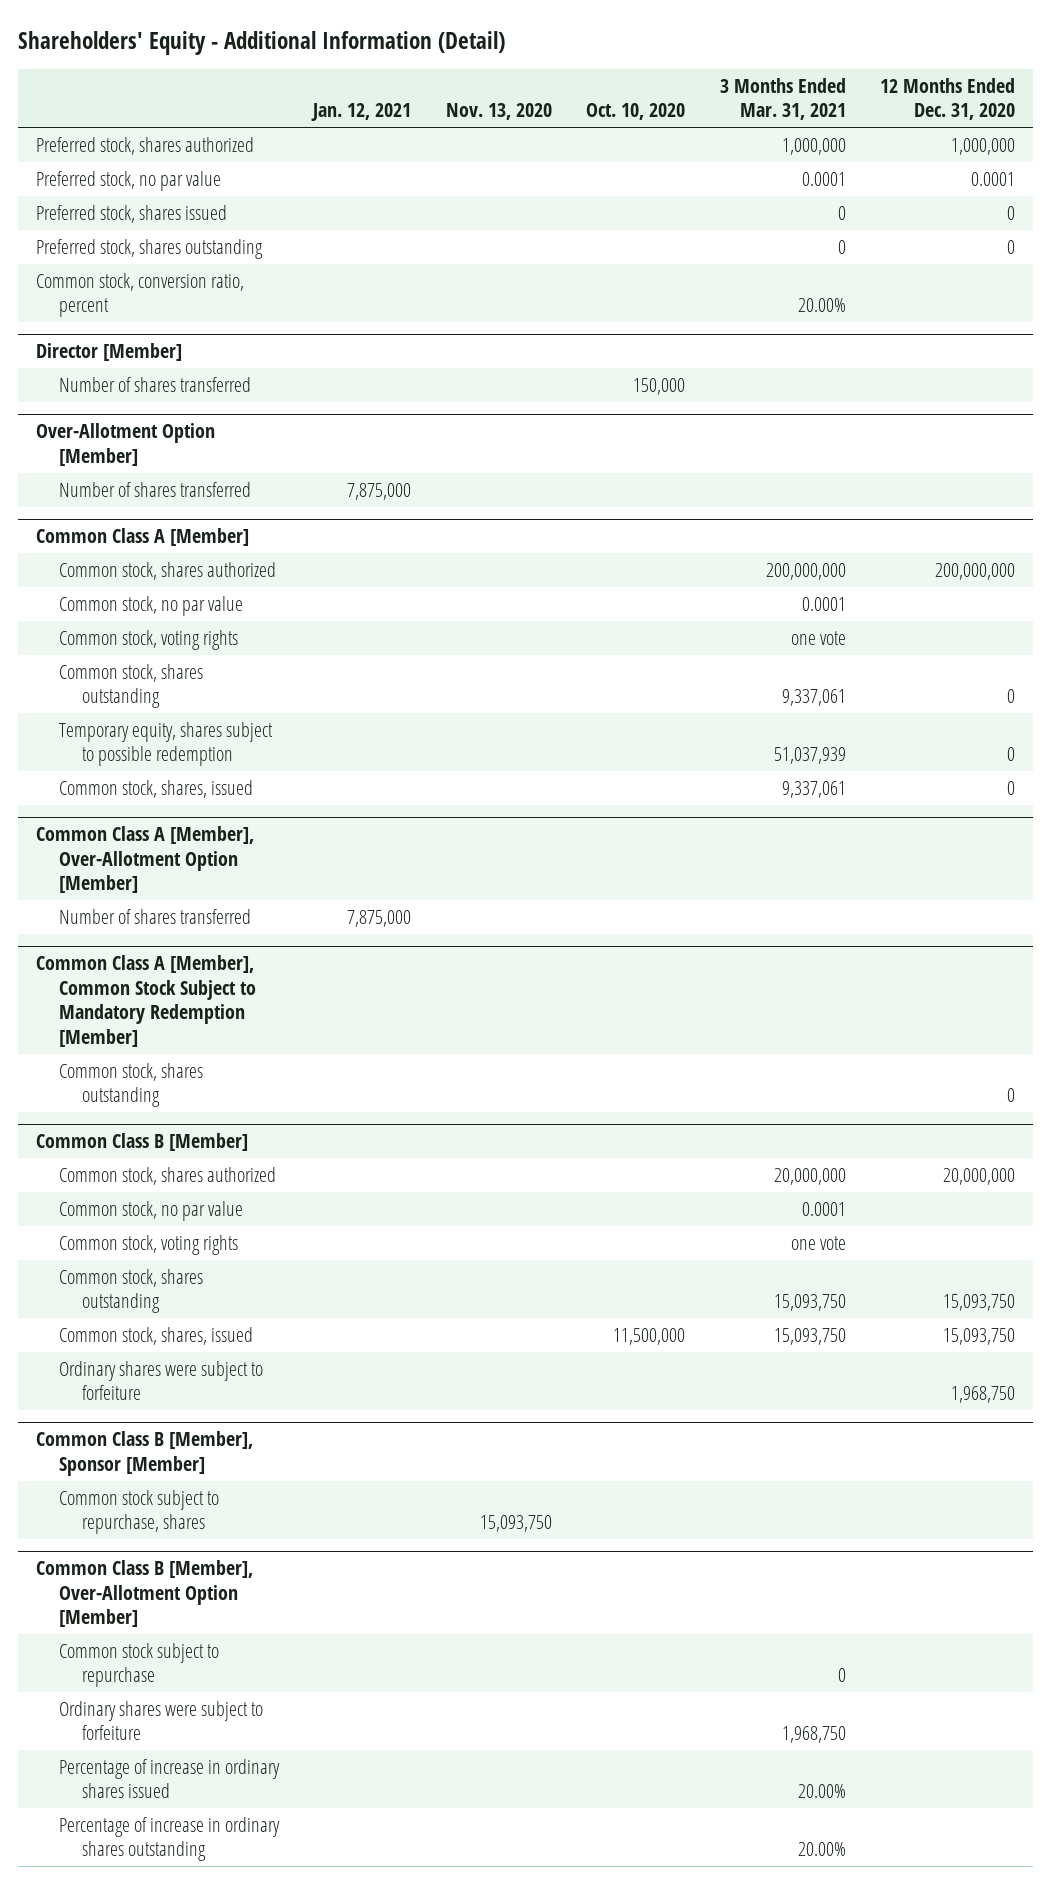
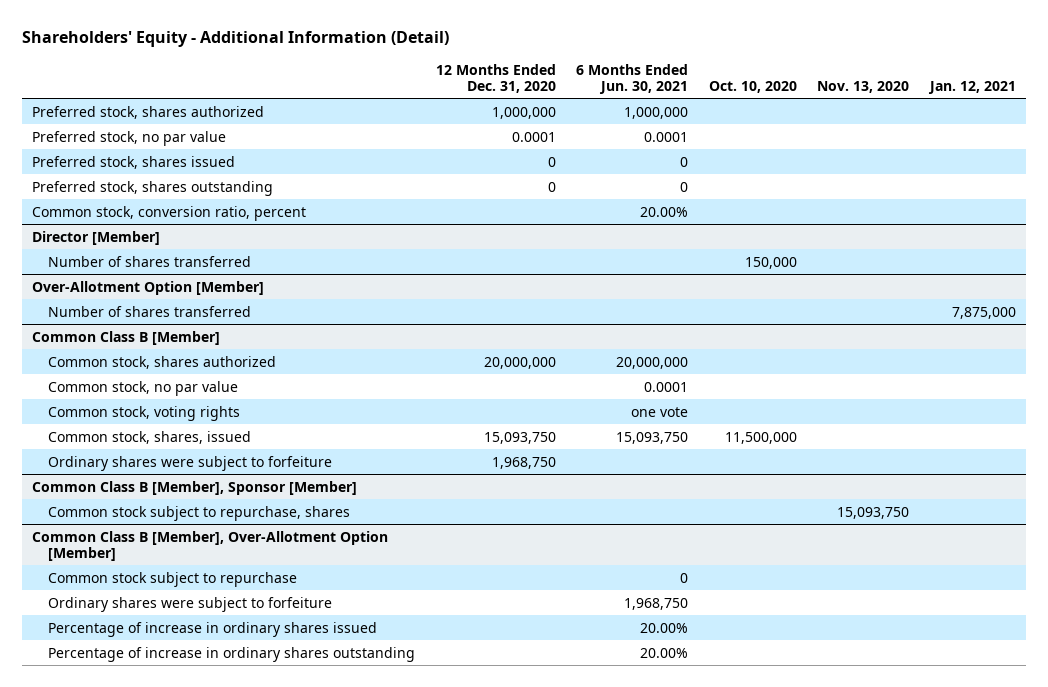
[719,77,846,121] 3 Months Ended Mar. 31, 2021 -> none
none -> [576,63,689,94] 6 Months Ended Jun. 30, 2021
[35,528,249,547] Common Class A [Member] -> none
[58,561,276,580] Common stock, shares authorized -> none
[58,595,243,616] Common stock, no par value -> none
[58,629,238,650] Common stock, voting rights -> none
[58,663,203,709] Common stock, shares outstanding -> none
[58,721,273,767] Temporary equity, shares subject to possible redemption -> none
[58,779,253,798] Common stock, shares, issued -> none
[35,826,254,894] Common Class A [Member], Over-Allotment Option [Member] -> none
[58,908,251,924] Number of shares transferred -> none
[35,955,256,1047] Common Class A [Member], Common Stock Subject to Mandatory Redemption [Member] -> none
[58,1062,203,1108] Common stock, shares outstanding -> none
[58,1268,203,1314] Common stock, shares outstanding -> none

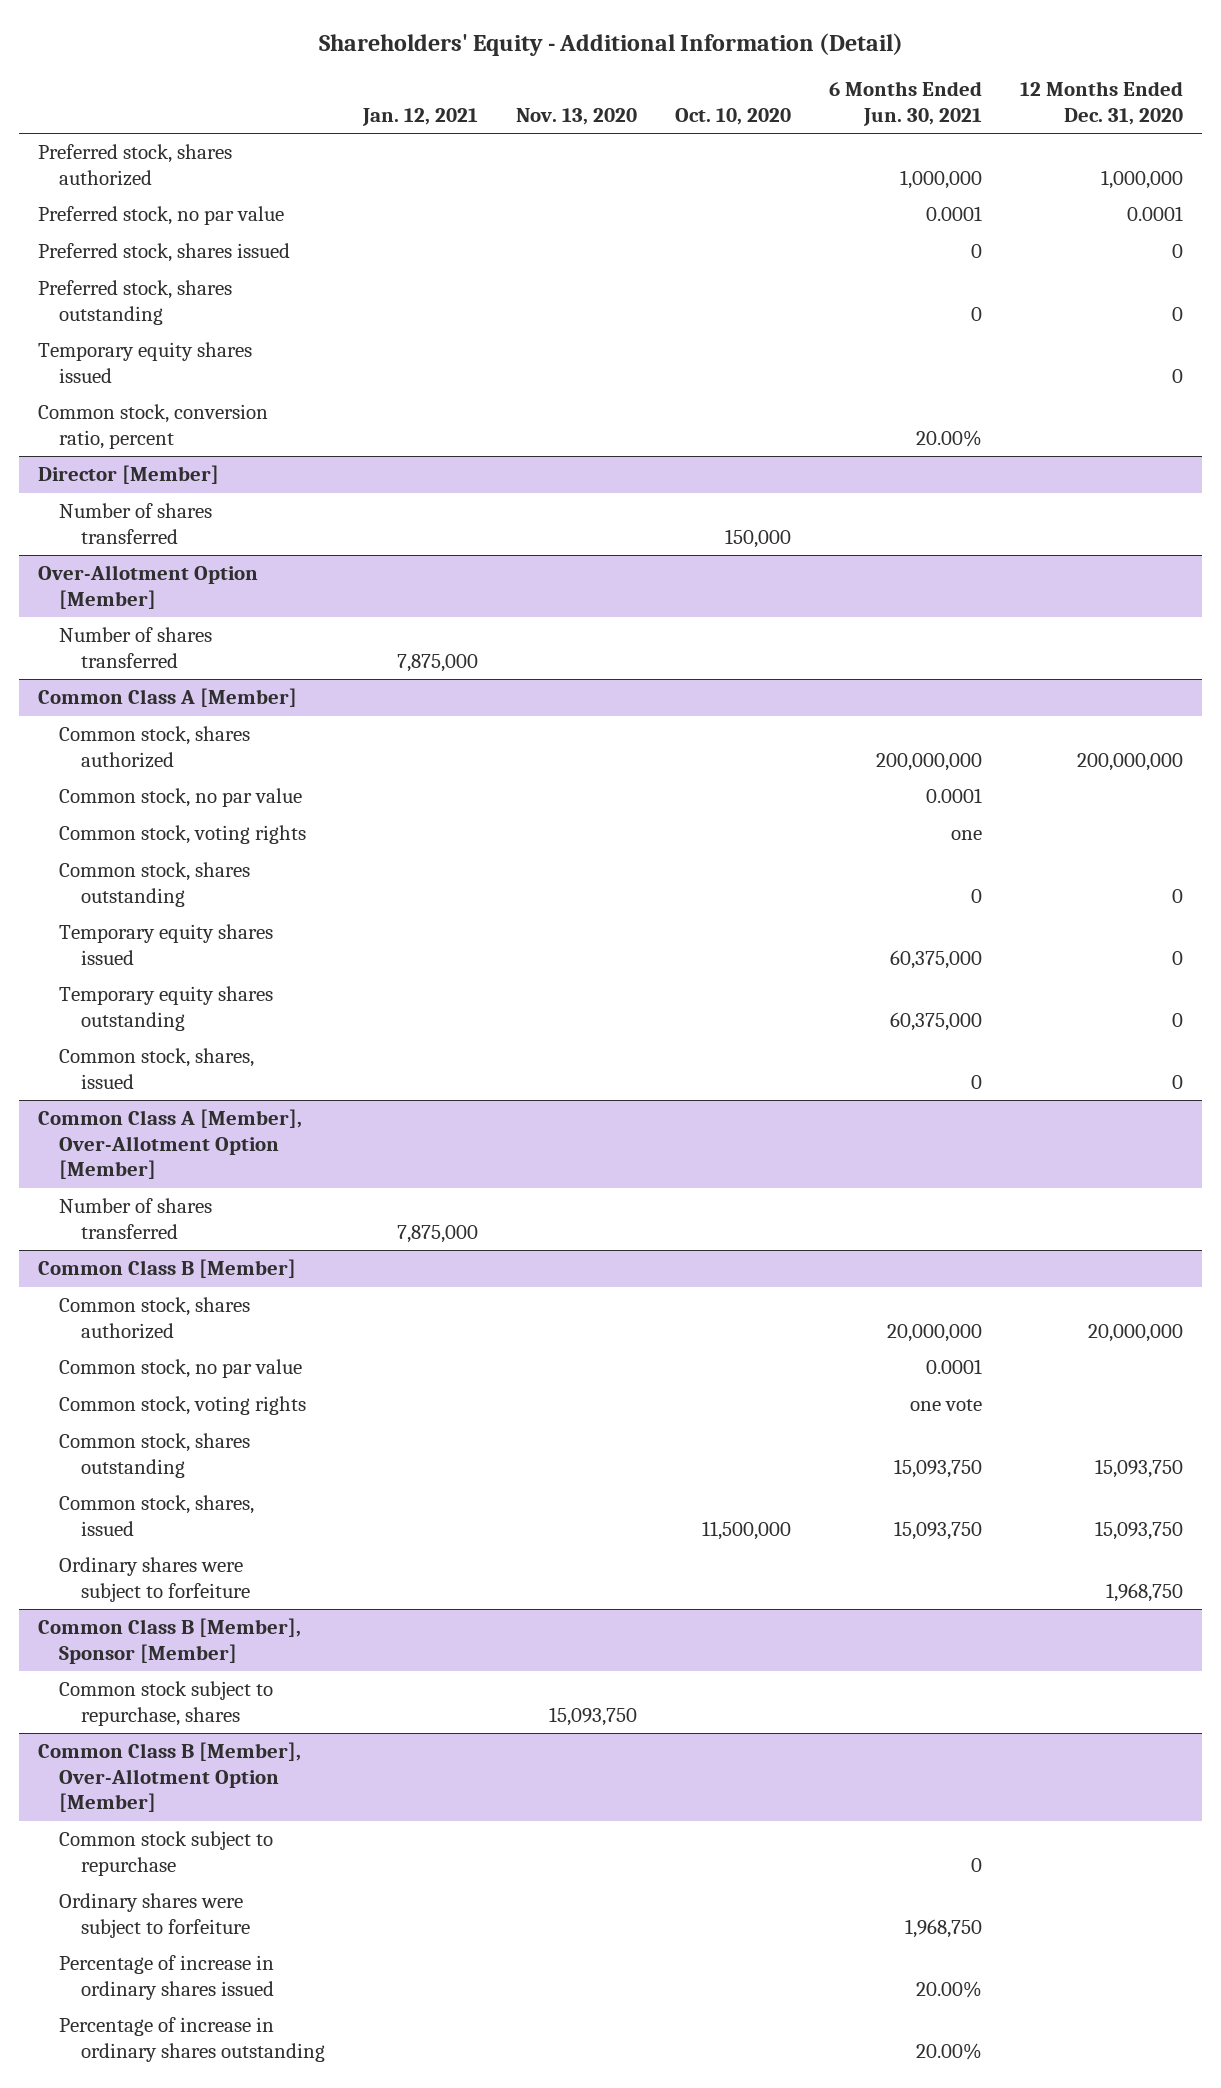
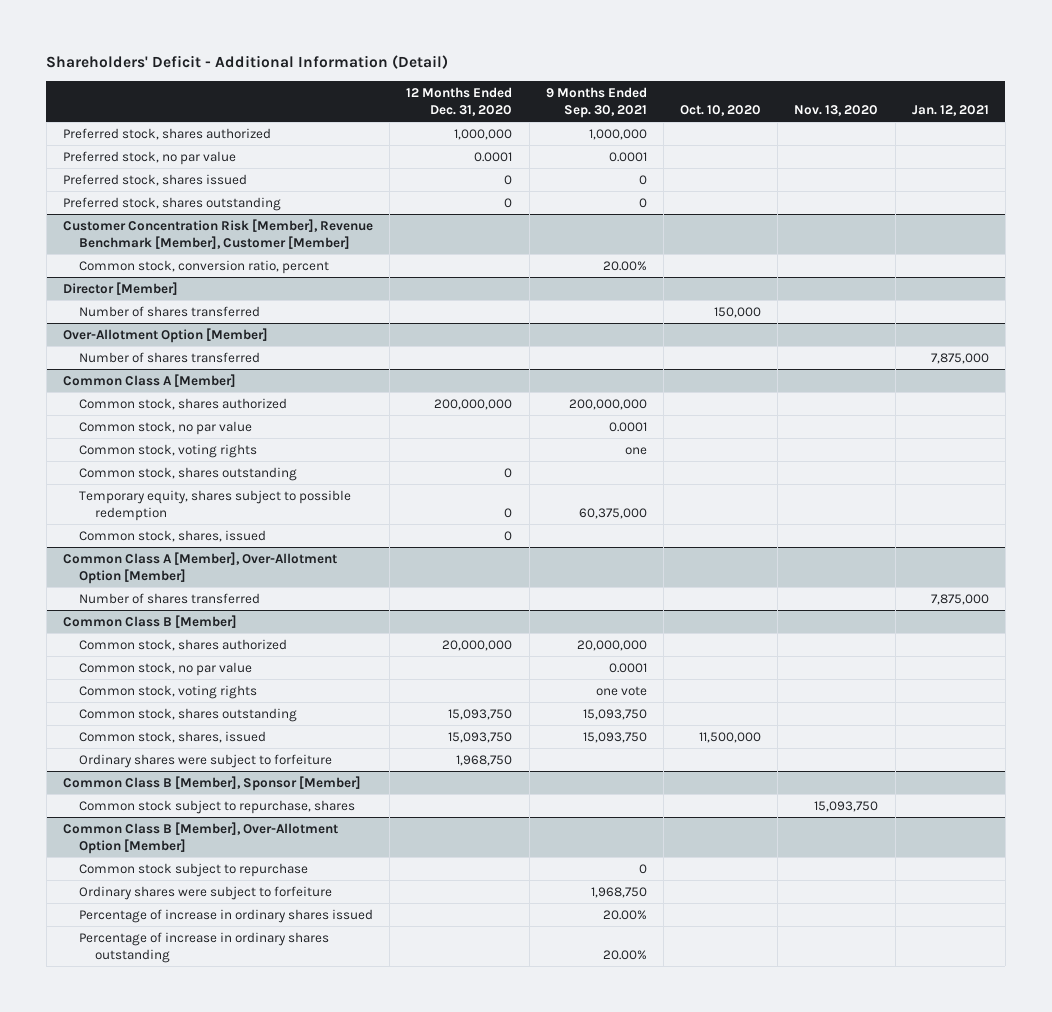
[318,32,903,56] Shareholders' Equity - Additional Information (Detail) -> [46,55,449,70] Shareholders' Deficit - Additional Information (Detail)
[829,81,983,126] 6 Months Ended Jun. 30, 2021 -> none
none -> [545,86,647,119] 9 Months Ended Sep. 30, 2021
[38,342,253,383] Temporary equity shares issued -> none
[38,404,269,449] Common stock, conversion ratio, percent -> none
none -> [62,218,373,250] Customer Concentration Risk [Member], Revenue Benchmark [Member], Customer [Member]
none -> [78,259,329,274] Common stock, conversion ratio, percent
[59,924,274,965] Temporary equity shares issued -> none
[59,986,274,1031] Temporary equity shares outstanding -> [78,489,351,522] Temporary equity, shares subject to possible redemption

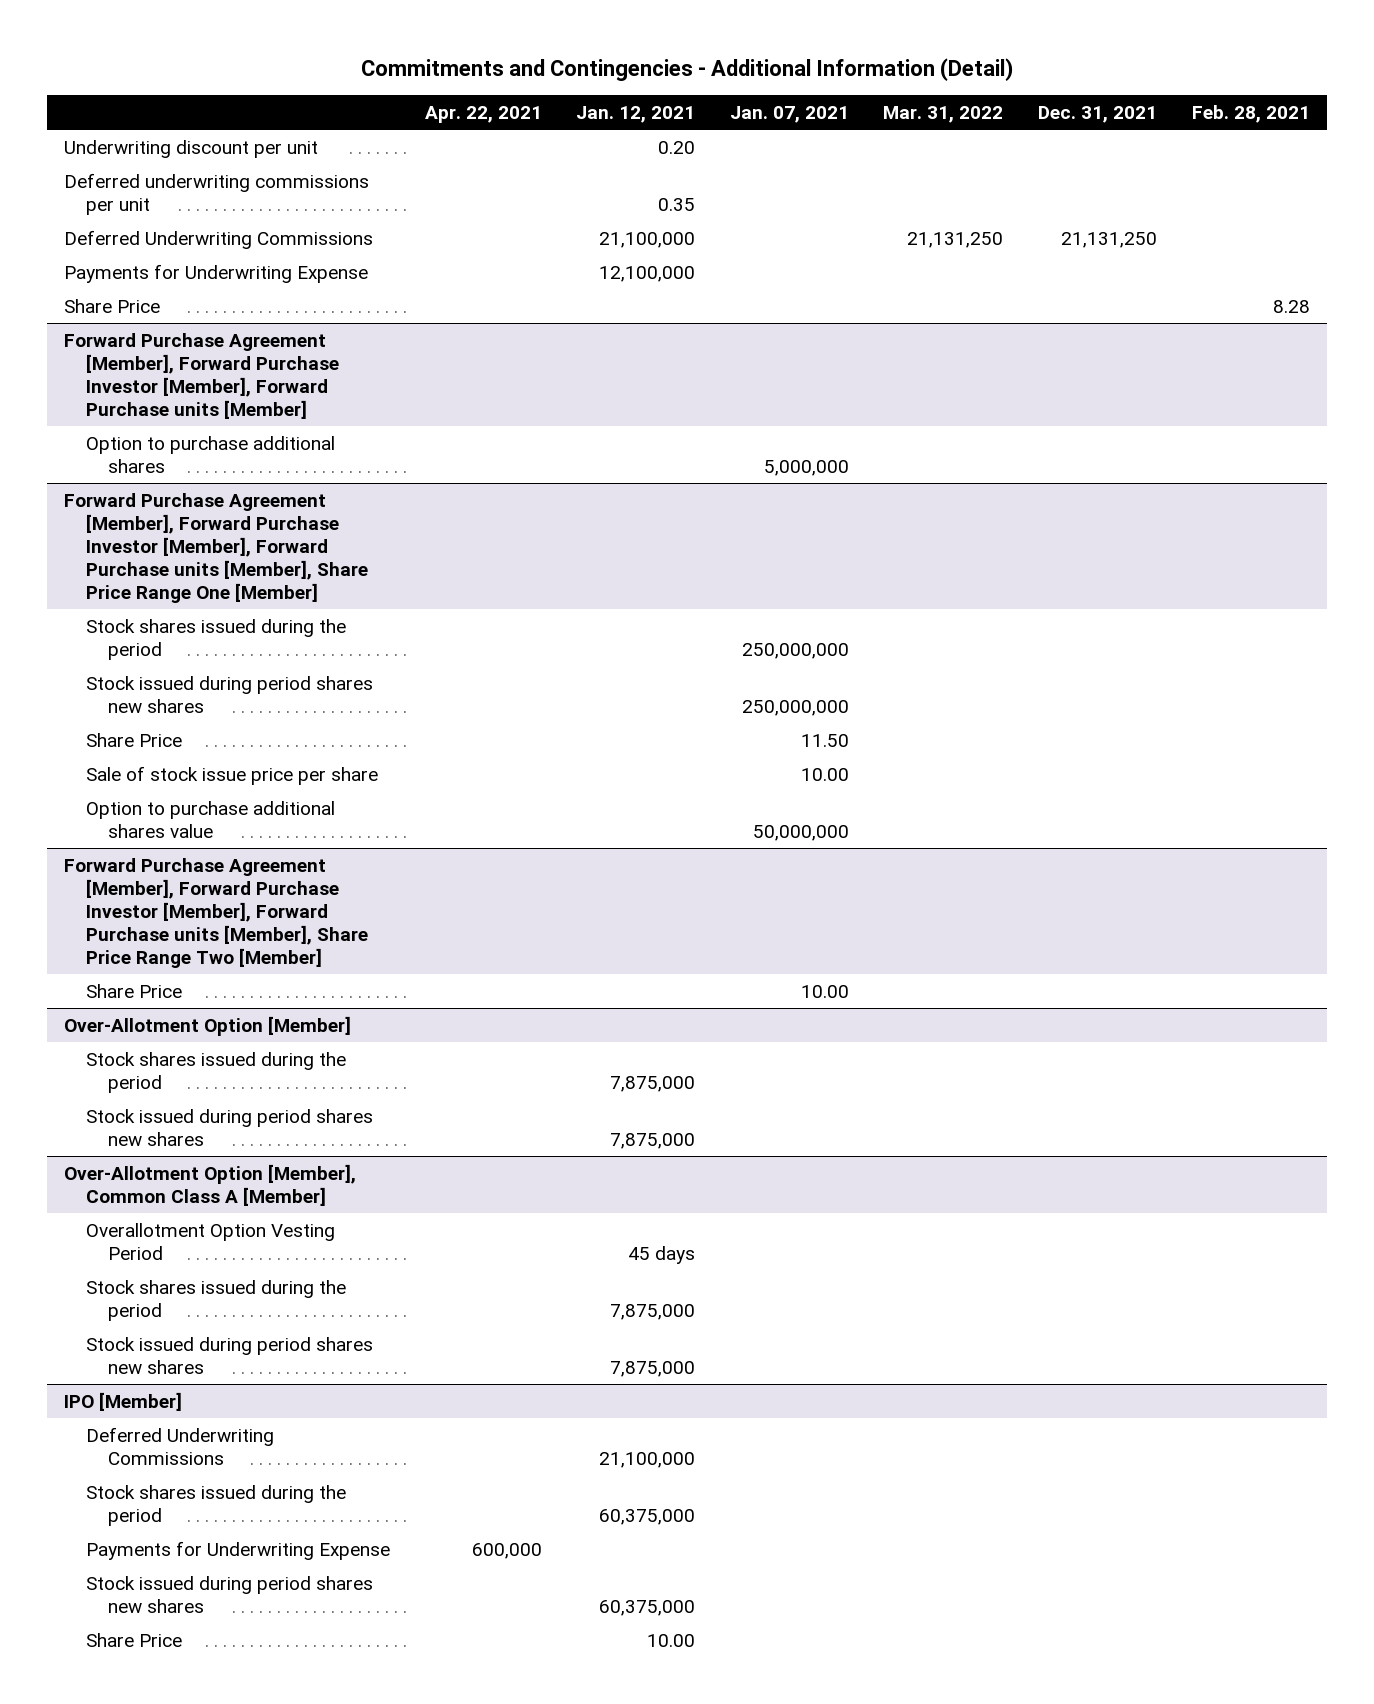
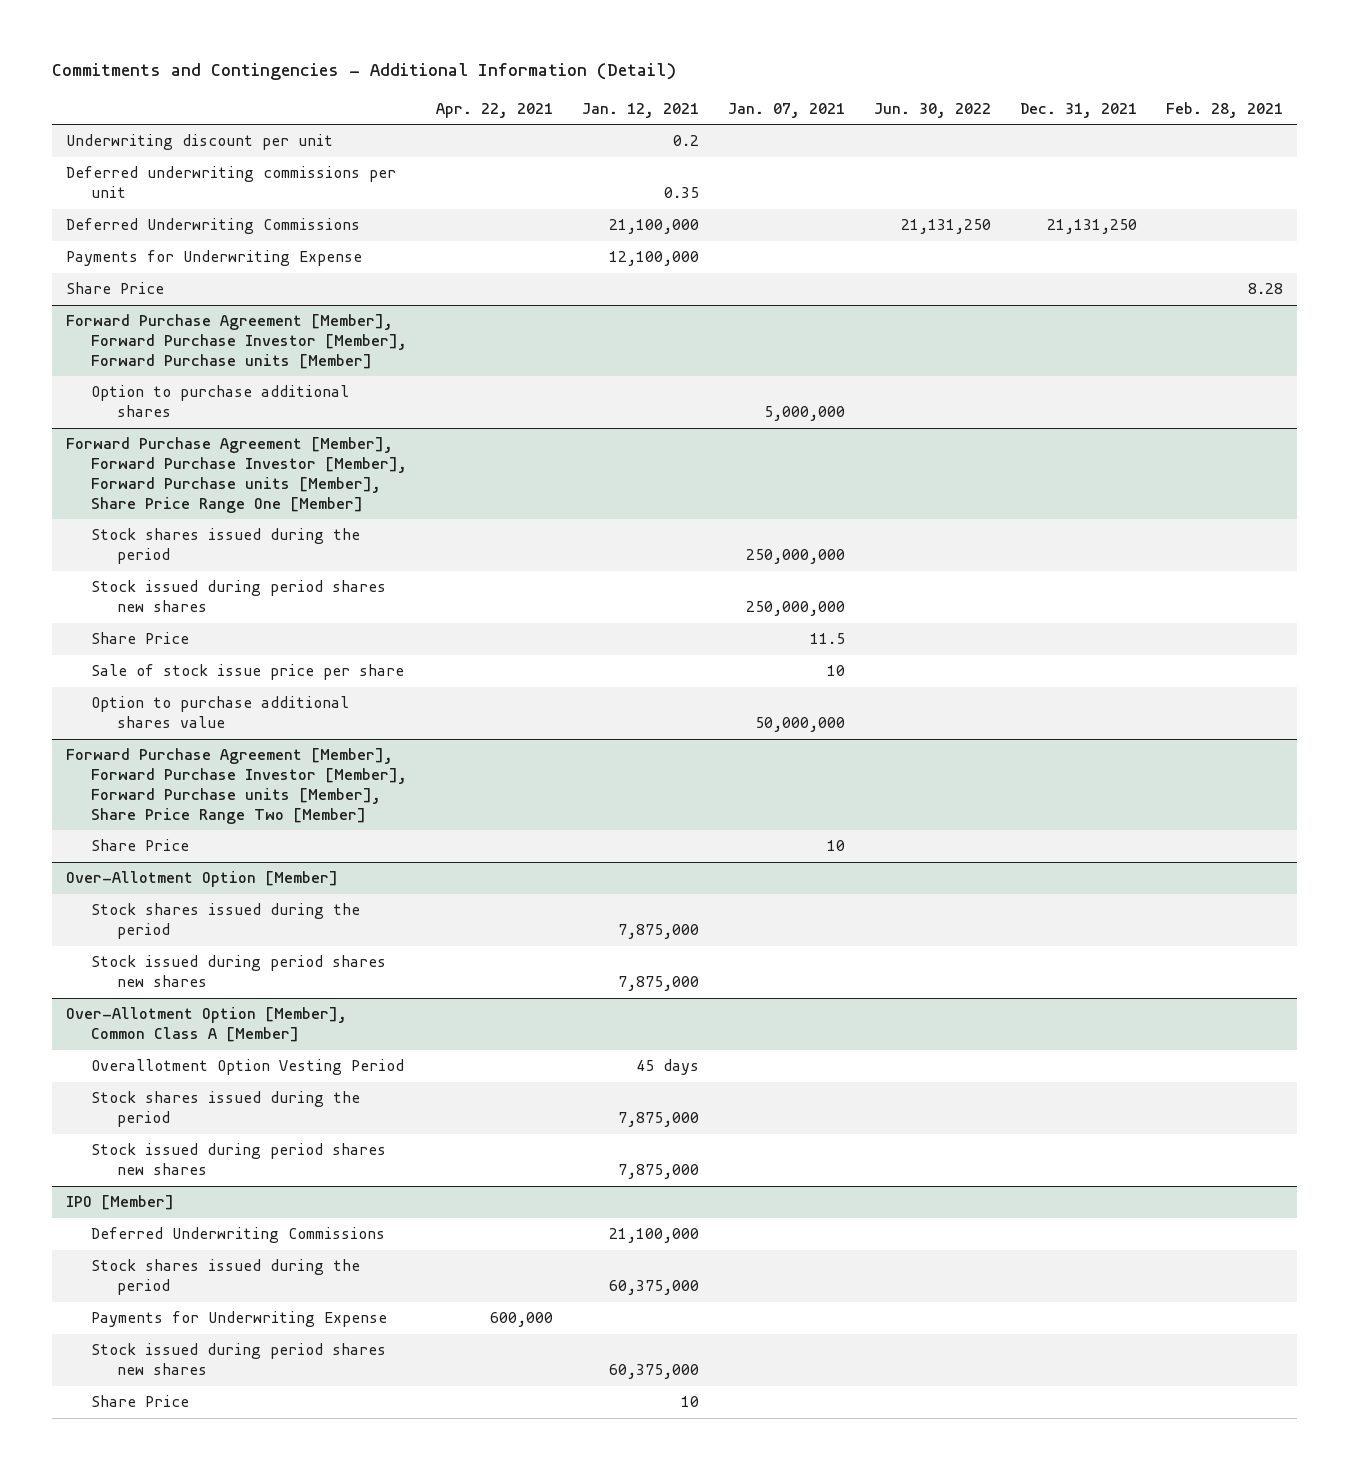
[883,105,1004,123] Mar. 31, 2022 -> none
none -> [873,102,991,118] Jun. 30, 2022
[658,140,696,154] 0.20 -> [673,135,700,147] 0.2
[800,733,849,747] 11.50 -> [810,633,846,645] 11.5
[800,767,849,781] 10.00 -> [827,665,846,677] 10
[800,984,849,998] 10.00 -> [827,840,846,852] 10
[647,1633,696,1647] 10.00 -> [681,1396,700,1408] 10

